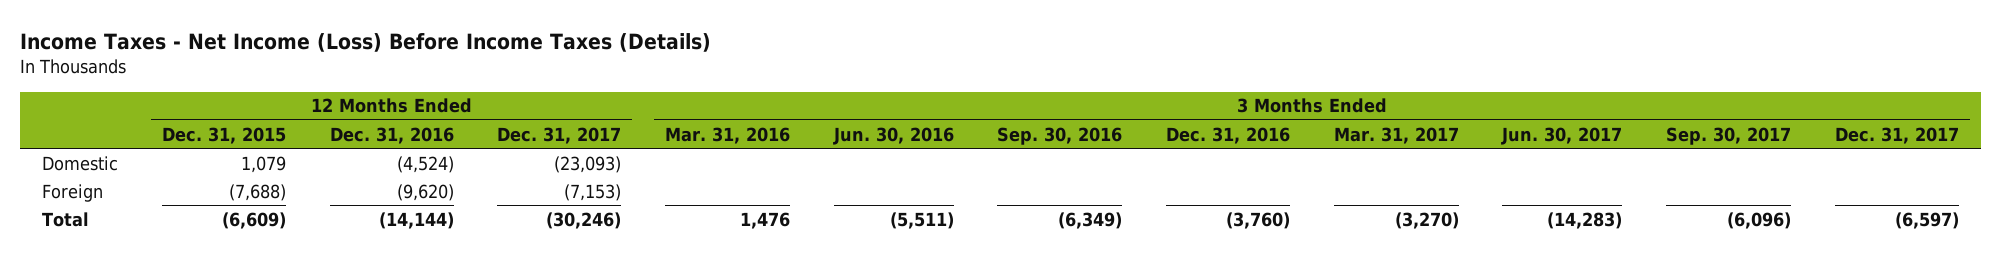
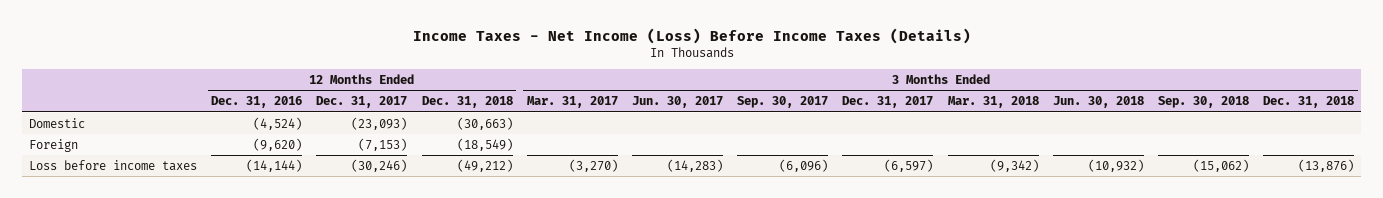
[161,126,286,144] Dec. 31, 2015 -> none
[664,126,790,144] Mar. 31, 2016 -> none
[832,126,954,145] Jun. 30, 2016 -> none
[997,126,1123,145] Sep. 30, 2016 -> none
[1166,126,1291,144] Dec. 31, 2016 -> none
none -> [421,96,513,109] Dec. 31, 2018
none -> [947,96,1039,109] Mar. 31, 2018
none -> [1052,96,1144,109] Jun. 30, 2018
none -> [1158,96,1250,109] Sep. 30, 2018
none -> [1263,96,1355,109] Dec. 31, 2018
[42,211,90,227] Total -> [28,159,197,171] Loss before income taxes

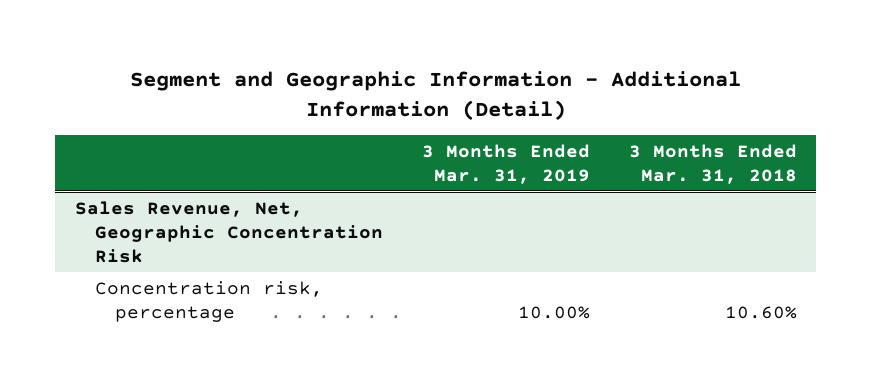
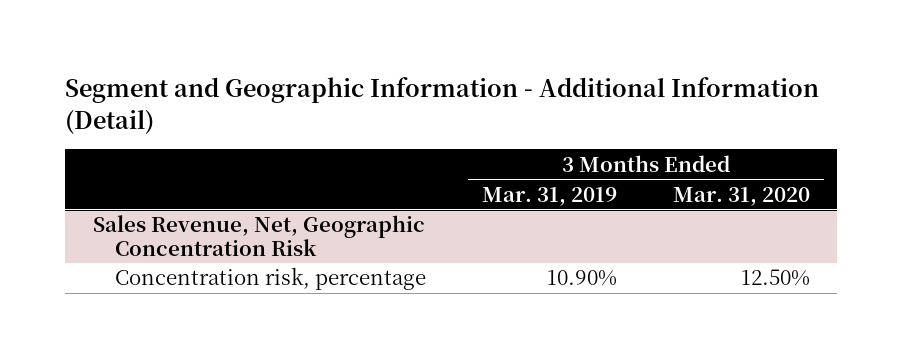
[628,143,797,184] 3 Months Ended Mar. 31, 2018 -> none
none -> [672,186,810,206] Mar. 31, 2020
[517,305,590,319] 10.00% -> [547,270,618,287] 10.90%

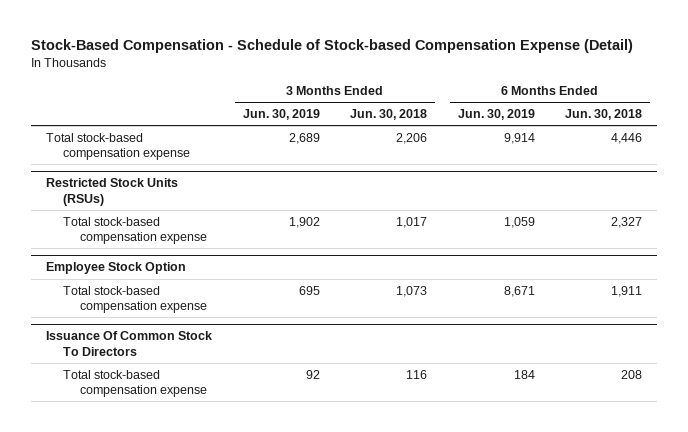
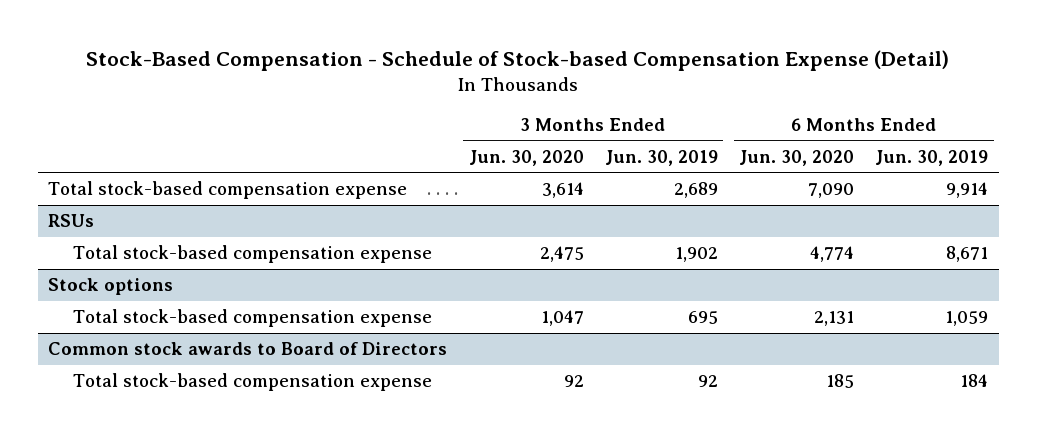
[350,109,428,121] Jun. 30, 2018 -> none
[565,109,643,121] Jun. 30, 2018 -> none
none -> [468,149,584,166] Jun. 30, 2020
none -> [739,149,855,166] Jun. 30, 2020
[46,178,179,206] Restricted Stock Units (RSUs) -> [48,214,95,228] RSUs
[503,216,535,228] 1,059 -> [946,246,989,263] 8,671
[46,262,187,275] Employee Stock Option -> [48,278,174,296] Stock options
[503,285,535,297] 8,671 -> [945,311,989,327] 1,059
[46,331,213,356] Issuance Of Common Stock To Directors -> [48,342,448,356] Common stock awards to Board of Directors

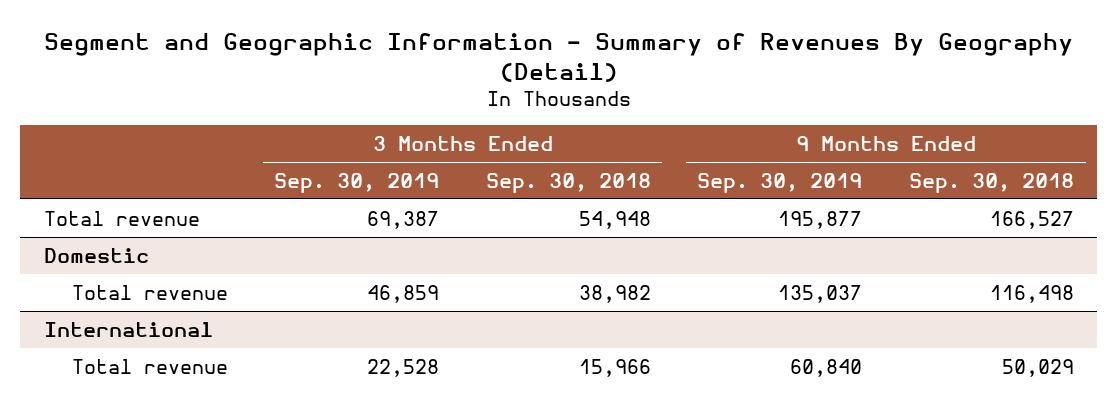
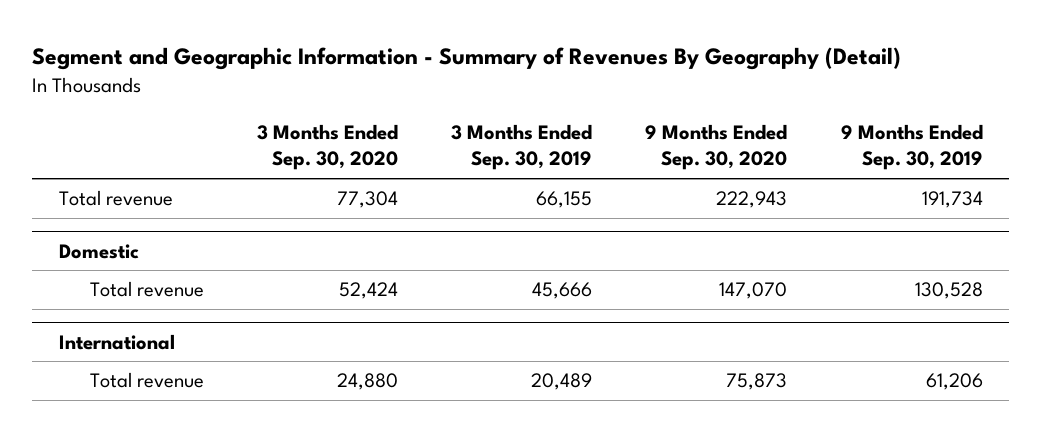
[485,172,651,193] Sep. 30, 2018 -> none
[909,172,1075,193] Sep. 30, 2018 -> none
none -> [256,124,398,171] 3 Months Ended Sep. 30, 2020
none -> [645,124,788,171] 9 Months Ended Sep. 30, 2020
[367,210,440,229] 69,387 -> [536,191,593,209] 66,155
[778,210,863,229] 195,877 -> [921,191,983,209] 191,734
[367,284,440,303] 46,859 -> [532,282,593,300] 45,666
[778,284,863,303] 135,037 -> [914,282,983,300] 130,528
[367,358,440,377] 22,528 -> [531,373,593,391] 20,489
[790,358,863,377] 60,840 -> [925,373,983,391] 61,206

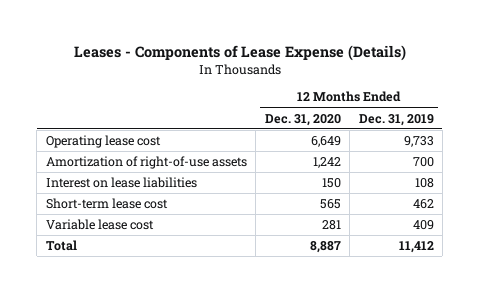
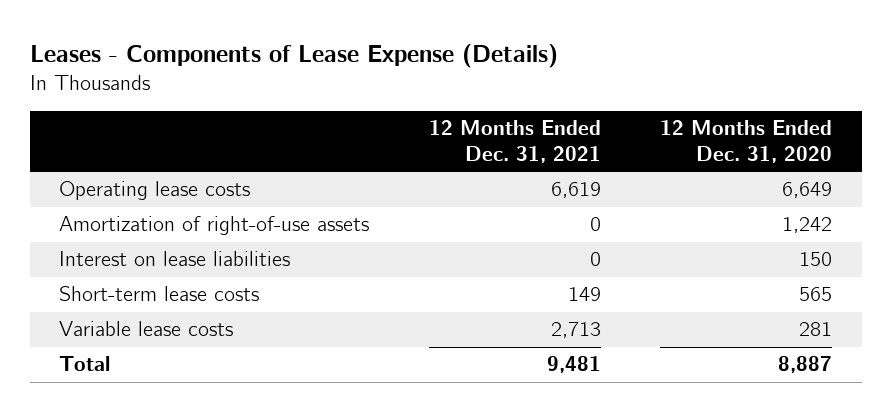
[358,113,434,126] Dec. 31, 2019 -> none
none -> [428,120,601,163] 12 Months Ended Dec. 31, 2021
[45,135,161,149] Operating lease cost -> [59,181,251,201] Operating lease costs
[45,198,168,210] Short-term lease cost -> [59,286,260,302] Short-term lease costs
[45,219,154,231] Variable lease cost -> [59,321,234,337] Variable lease costs

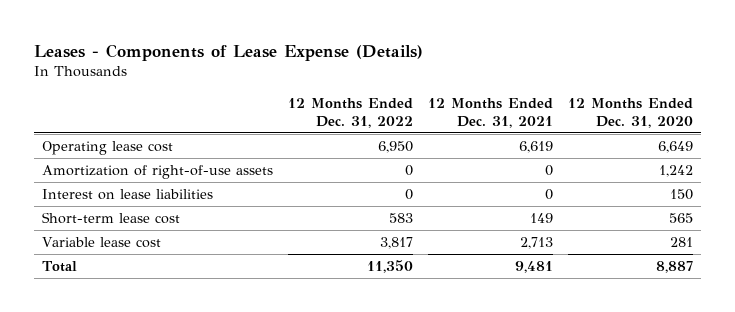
none -> [287,97,413,129] 12 Months Ended Dec. 31, 2022
[59,181,251,201] Operating lease costs -> [41,140,173,155] Operating lease cost
[59,286,260,302] Short-term lease costs -> [41,211,180,224] Short-term lease cost
[59,321,234,337] Variable lease costs -> [41,236,161,248] Variable lease cost

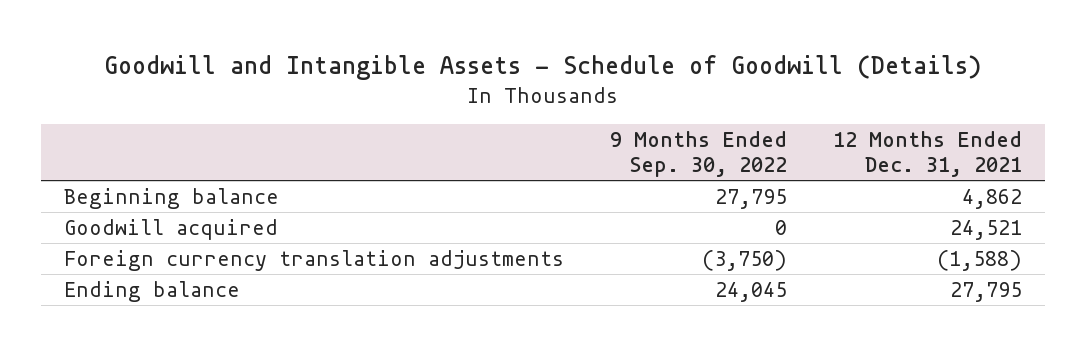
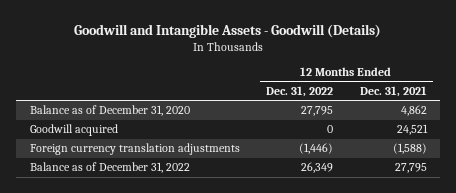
[103,55,981,81] Goodwill and Intangible Assets - Schedule of Goodwill (Details) -> [74,23,382,38] Goodwill and Intangible Assets - Goodwill (Details)
[609,130,787,178] 9 Months Ended Sep. 30, 2022 -> none
none -> [266,86,334,98] Dec. 31, 2022
[64,187,280,209] Beginning balance -> [29,105,190,117] Balance as of December 31, 2020
[64,280,241,302] Ending balance -> [29,162,190,174] Balance as of December 31, 2022

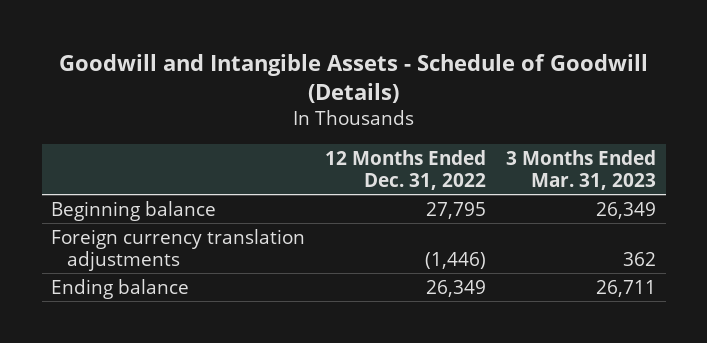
[74,23,382,38] Goodwill and Intangible Assets - Goodwill (Details) -> [58,53,648,104] Goodwill and Intangible Assets - Schedule of Goodwill (Details)
[359,86,427,98] Dec. 31, 2021 -> none
none -> [505,149,656,191] 3 Months Ended Mar. 31, 2023
[29,124,118,137] Goodwill acquired -> none
[29,105,190,117] Balance as of December 31, 2020 -> [51,200,217,221] Beginning balance
[29,162,190,174] Balance as of December 31, 2022 -> [51,278,190,299] Ending balance

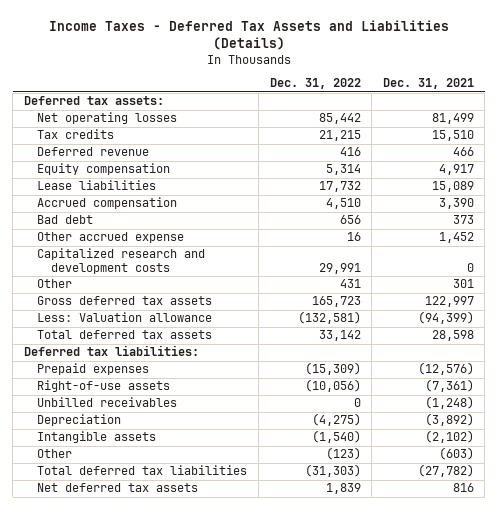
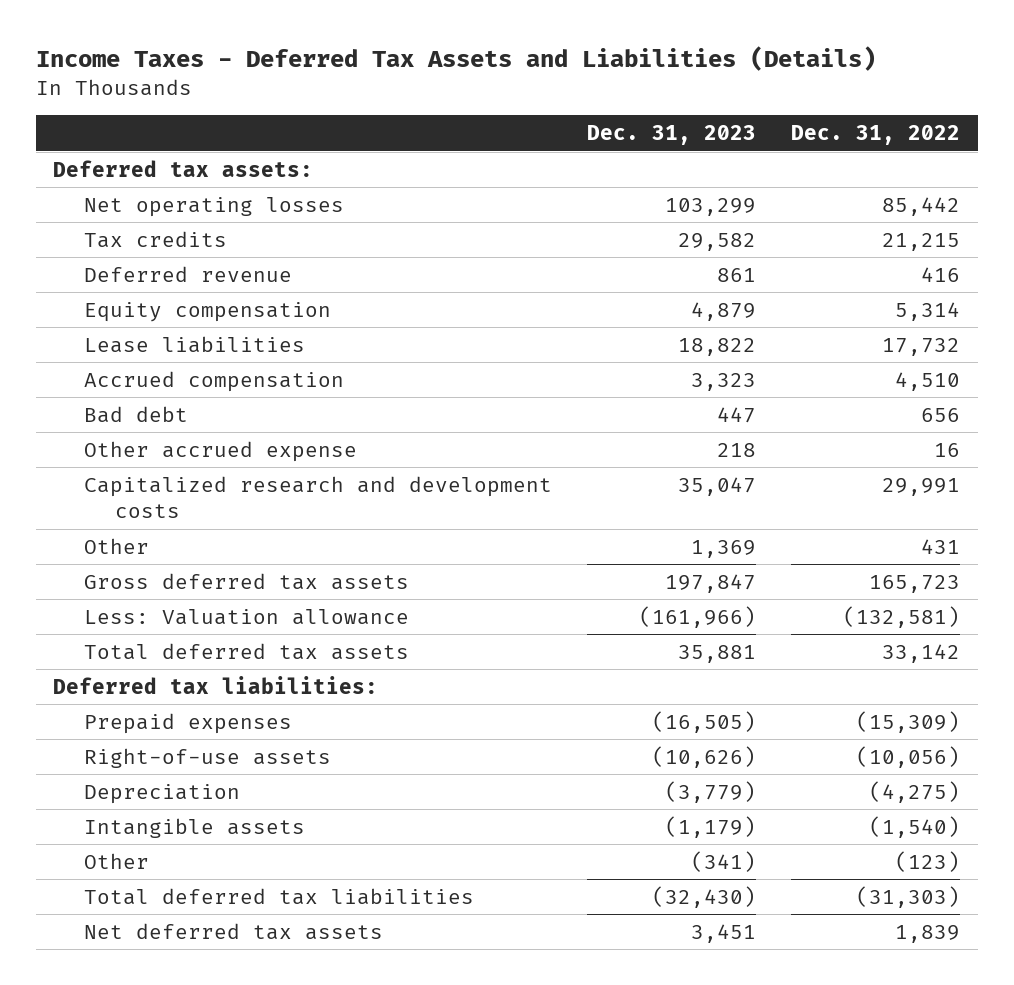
[382,78,474,90] Dec. 31, 2021 -> none
none -> [587,125,757,146] Dec. 31, 2023
[37,397,178,408] Unbilled receivables -> none

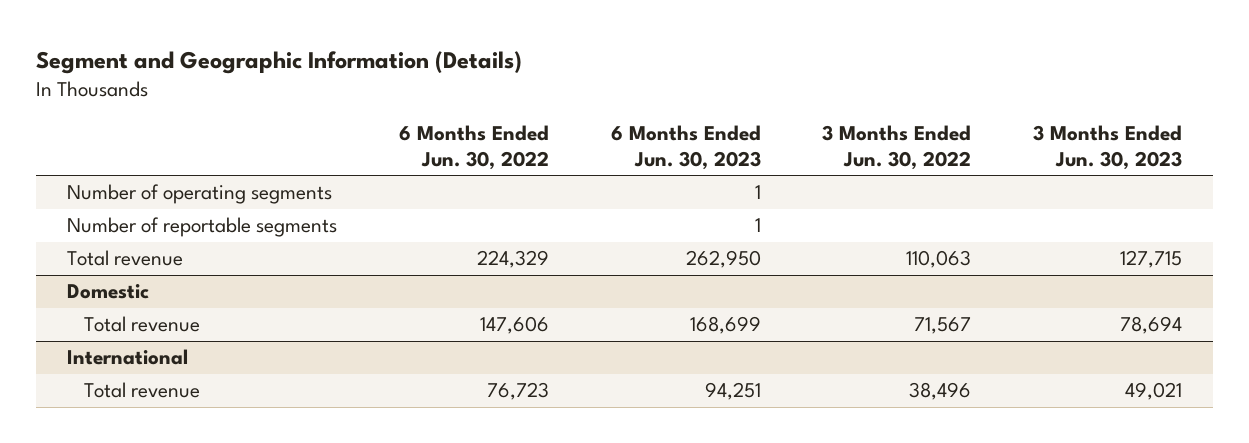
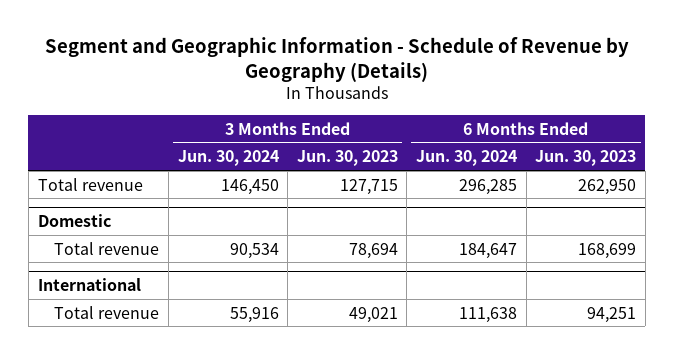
[35,51,522,75] Segment and Geographic Information (Details) -> [44,37,629,82] Segment and Geographic Information - Schedule of Revenue by Geography (Details)
[398,125,549,170] 6 Months Ended Jun. 30, 2022 -> none
[822,125,972,170] 3 Months Ended Jun. 30, 2022 -> none
none -> [177,150,279,167] Jun. 30, 2024
none -> [415,150,517,167] Jun. 30, 2024
[66,184,332,205] Number of operating segments -> none
[66,217,337,238] Number of reportable segments -> none

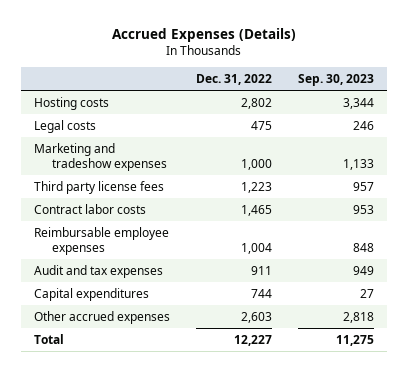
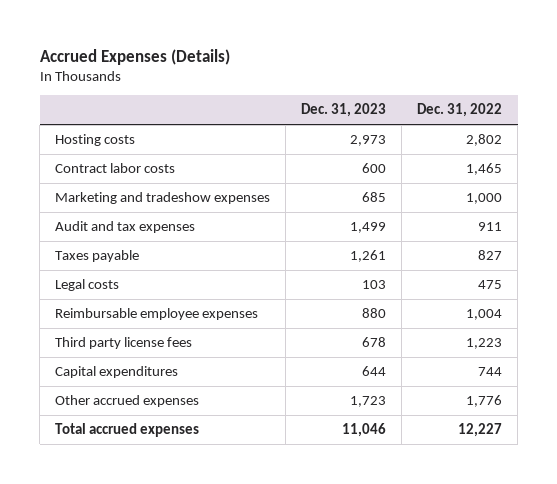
[298,73,375,86] Sep. 30, 2023 -> none
none -> [301,103,387,118] Dec. 31, 2023
[33,142,167,172] Marketing and tradeshow expenses -> [55,191,271,204] Marketing and tradeshow expenses
none -> [55,249,140,262] Taxes payable
[33,119,96,133] Legal costs -> [55,278,120,291] Legal costs
[33,226,169,256] Reimbursable employee expenses -> [55,307,259,320] Reimbursable employee expenses
[33,180,164,194] Third party license fees -> [55,336,193,349] Third party license fees
[240,311,272,323] 2,603 -> [466,394,503,407] 1,776
[33,333,64,344] Total -> [55,422,200,437] Total accrued expenses

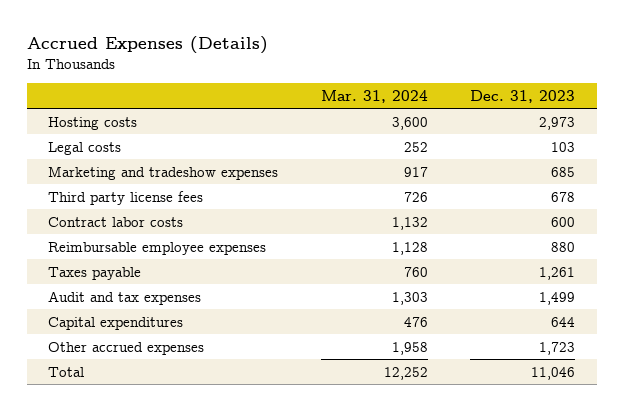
[417,103,503,118] Dec. 31, 2022 -> none
none -> [320,89,428,103] Mar. 31, 2024
[55,191,271,204] Marketing and tradeshow expenses -> [48,165,279,180] Marketing and tradeshow expenses
[55,162,176,173] Contract labor costs -> [48,216,184,227] Contract labor costs
[55,307,259,320] Reimbursable employee expenses -> [48,241,267,255] Reimbursable employee expenses
[55,249,140,262] Taxes payable -> [48,266,142,280] Taxes payable
[55,220,196,233] Audit and tax expenses -> [48,290,202,305] Audit and tax expenses
[55,422,200,437] Total accrued expenses -> [48,366,85,377] Total

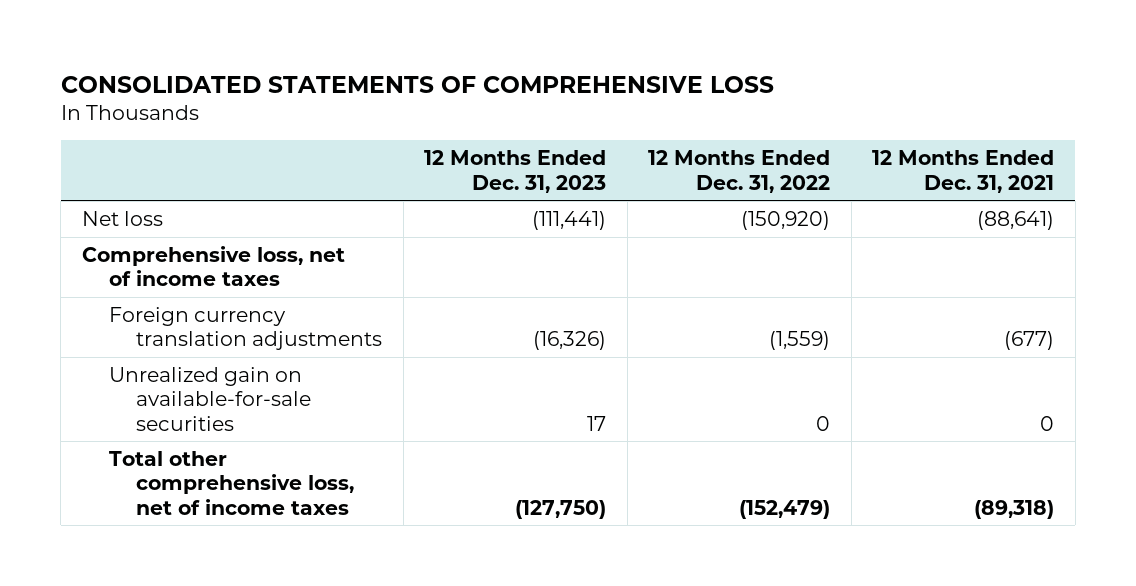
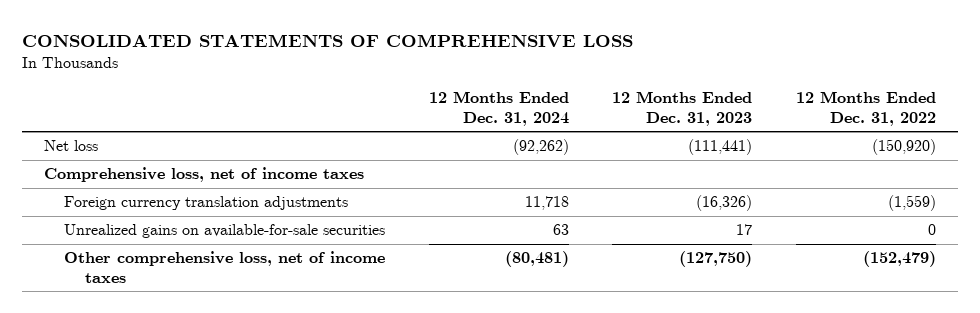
[872,150,1055,193] 12 Months Ended Dec. 31, 2021 -> none
none -> [428,91,569,126] 12 Months Ended Dec. 31, 2024
[109,367,312,431] Unrealized gain on available-for-sale securities -> [64,224,386,239] Unrealized gains on available-for-sale securities
[109,451,355,515] Total other comprehensive loss, net of income taxes -> [64,251,386,283] Other comprehensive loss, net of income taxes

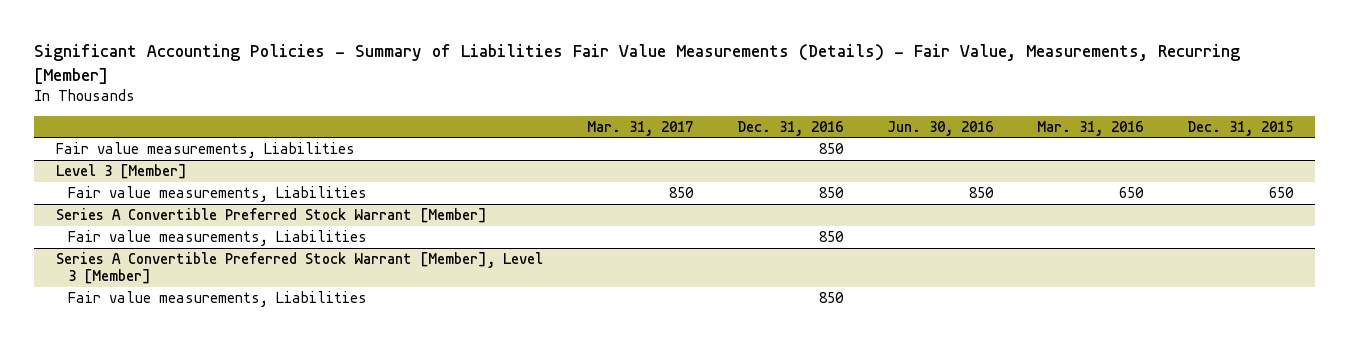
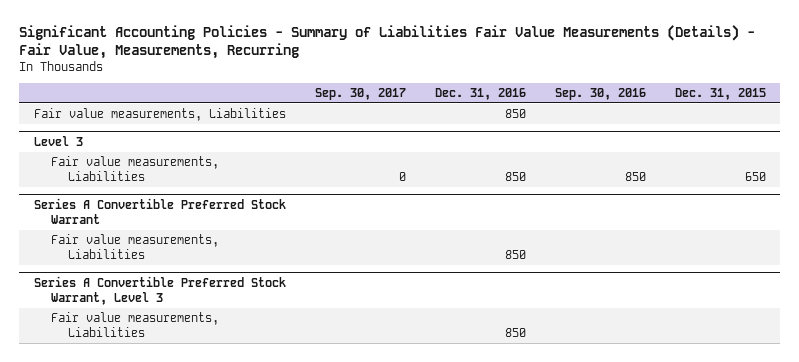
[34,44,1241,84] Significant Accounting Policies - Summary of Liabilities Fair Value Measurements (Details) - Fair Value, Measurements, Recurring [Member] -> [19,25,756,60] Significant Accounting Policies - Summary of Liabilities Fair Value Measurements (Details) - Fair Value, Measurements, Recurring
[587,120,694,136] Mar. 31, 2017 -> none
[886,120,993,136] Jun. 30, 2016 -> none
[1036,120,1143,136] Mar. 31, 2016 -> none
none -> [314,87,406,100] Sep. 30, 2017
none -> [554,87,646,100] Sep. 30, 2016
[56,163,188,179] Level 3 [Member] -> [33,135,83,146] Level 3
[56,207,488,223] Series A Convertible Preferred Stock Warrant [Member] -> [33,197,286,224] Series A Convertible Preferred Stock Warrant
[56,251,544,285] Series A Convertible Preferred Stock Warrant [Member], Level 3 [Member] -> [33,275,286,305] Series A Convertible Preferred Stock Warrant, Level 3

